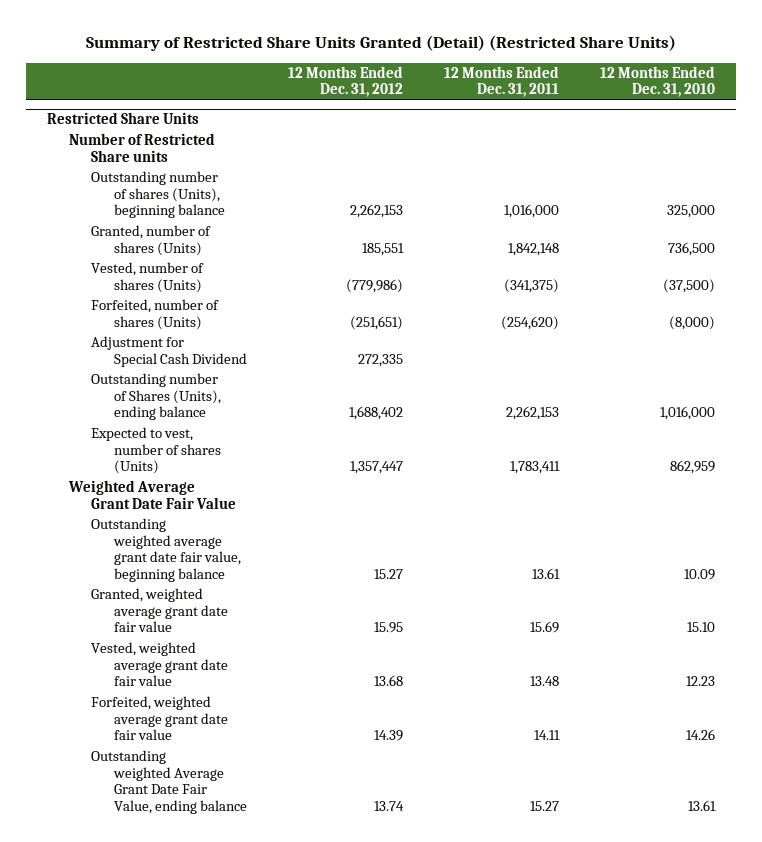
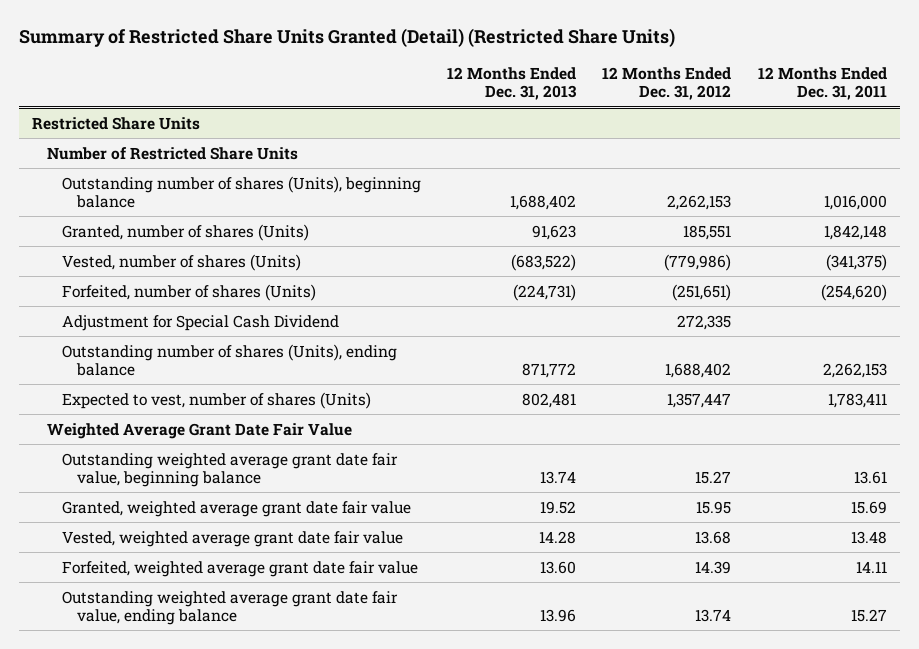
[600,65,716,98] 12 Months Ended Dec. 31, 2010 -> none
none -> [447,67,578,101] 12 Months Ended Dec. 31, 2013
[69,133,216,162] Number of Restricted Share units -> [46,146,298,160] Number of Restricted Share Units
[91,373,221,421] Outstanding number of Shares (Units), ending balance -> [61,343,397,376] Outstanding number of shares (Units), ending balance
[91,750,247,814] Outstanding weighted Average Grant Date Fair Value, ending balance -> [61,590,398,625] Outstanding weighted average grant date fair value, ending balance

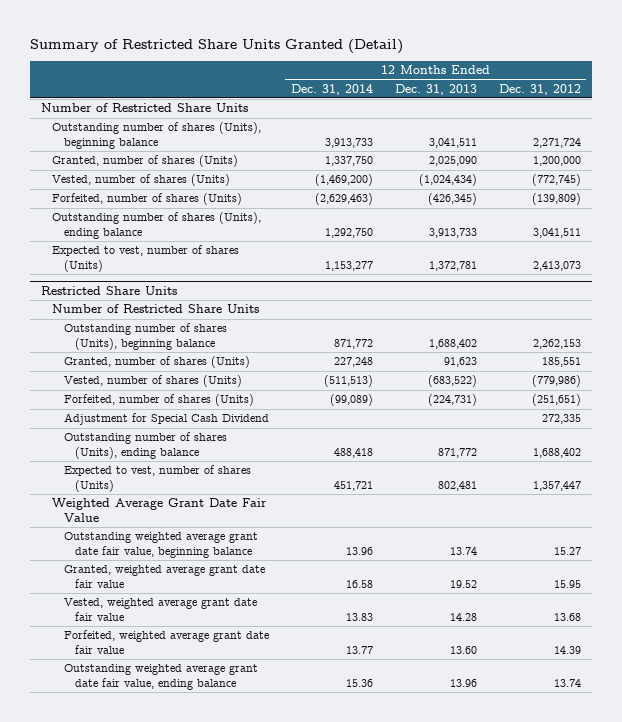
[18,28,675,48] Summary of Restricted Share Units Granted (Detail) (Restricted Share Units) -> [30,38,404,54] Summary of Restricted Share Units Granted (Detail)
[757,67,887,101] 12 Months Ended Dec. 31, 2011 -> none
none -> [290,83,373,95] Dec. 31, 2014
none -> [41,103,249,113] Number of Restricted Share Units
none -> [52,122,262,149] Outstanding number of shares (Units), beginning balance
none -> [52,155,239,168] Granted, number of shares (Units)
none -> [52,174,231,187] Vested, number of shares (Units)
none -> [52,193,243,206] Forfeited, number of shares (Units)
none -> [52,212,262,239] Outstanding number of shares (Units), ending balance
none -> [52,245,240,272] Expected to vest, number of shares (Units)

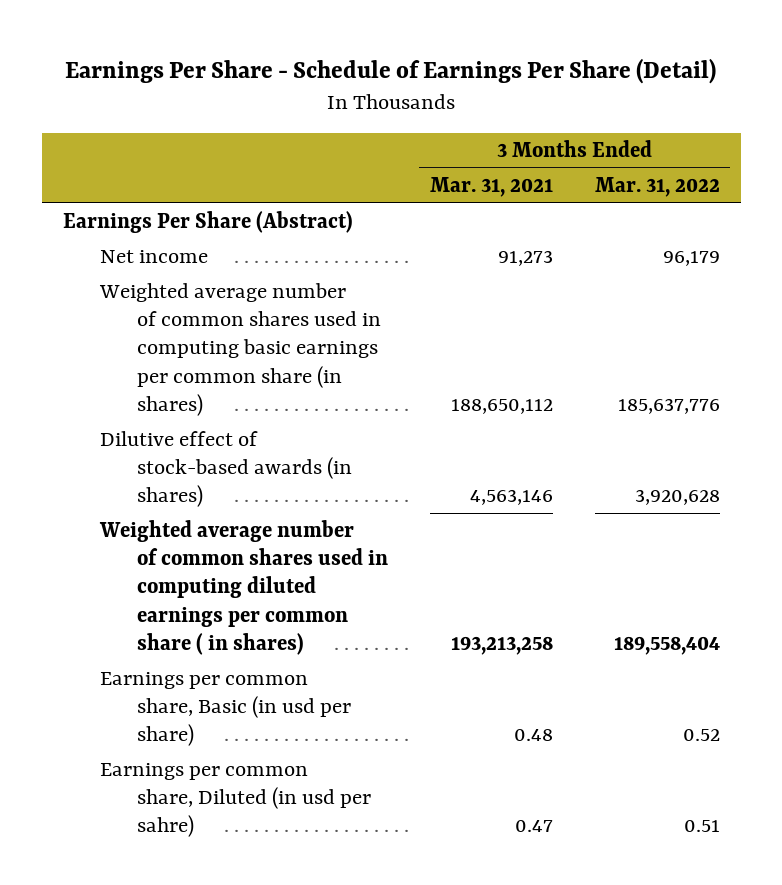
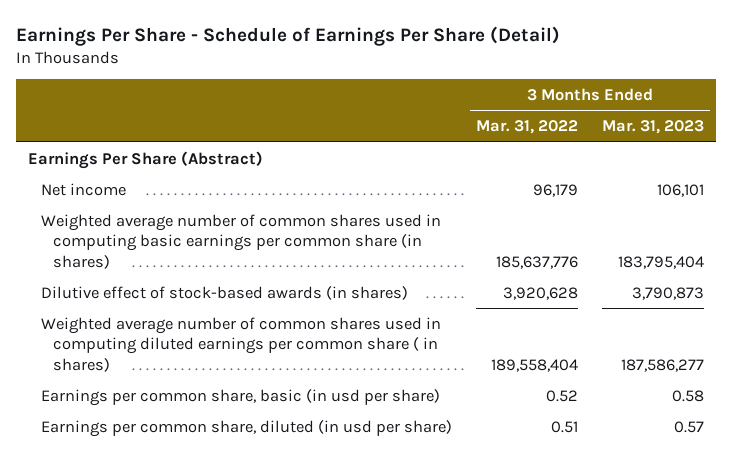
[429,176,553,197] Mar. 31, 2021 -> none
none -> [601,120,704,135] Mar. 31, 2023
[99,672,351,747] Earnings per common share, Basic (in usd per share) -> [40,388,440,406] Earnings per common share, basic (in usd per share)
[99,763,371,838] Earnings per common share, Diluted (in usd per sahre) -> [40,419,452,437] Earnings per common share, diluted (in usd per share)

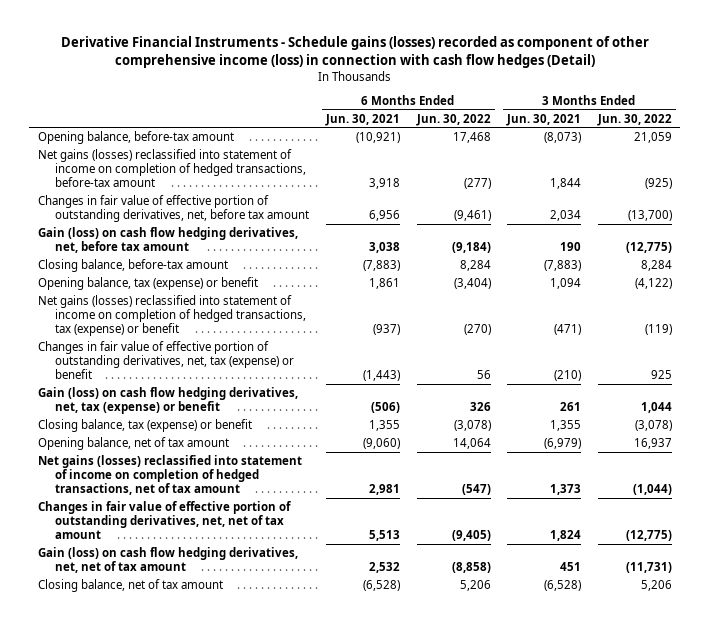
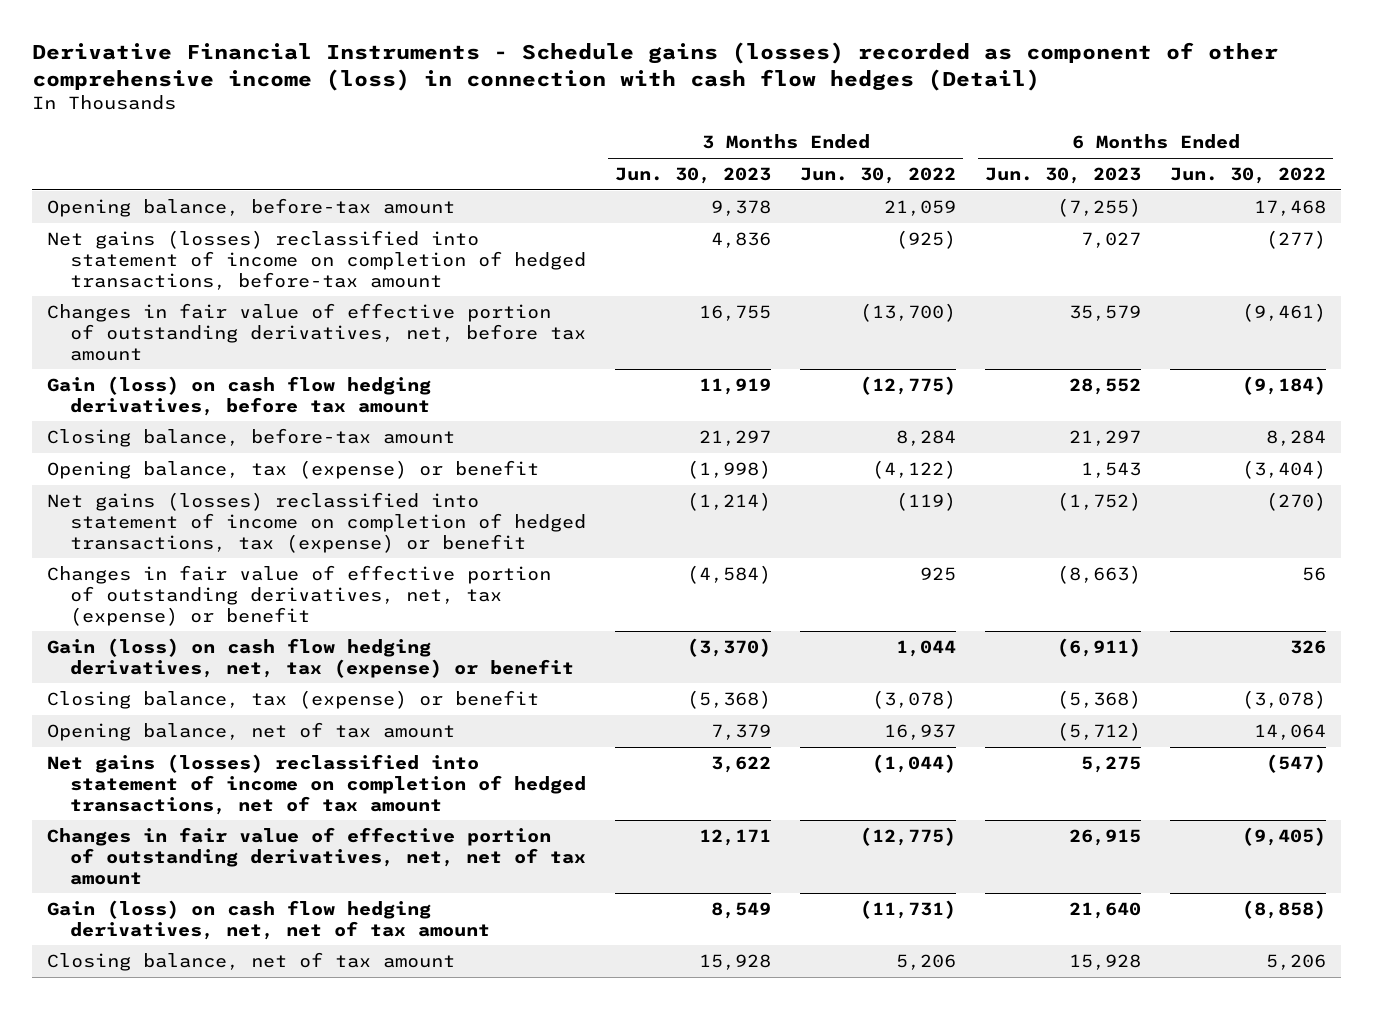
[325,113,401,126] Jun. 30, 2021 -> none
[506,113,582,126] Jun. 30, 2021 -> none
none -> [615,167,772,185] Jun. 30, 2023
none -> [985,167,1142,185] Jun. 30, 2023
[37,226,298,254] Gain (loss) on cash flow hedging derivatives, net, before tax amount -> [46,375,431,416] Gain (loss) on cash flow hedging derivatives, before tax amount

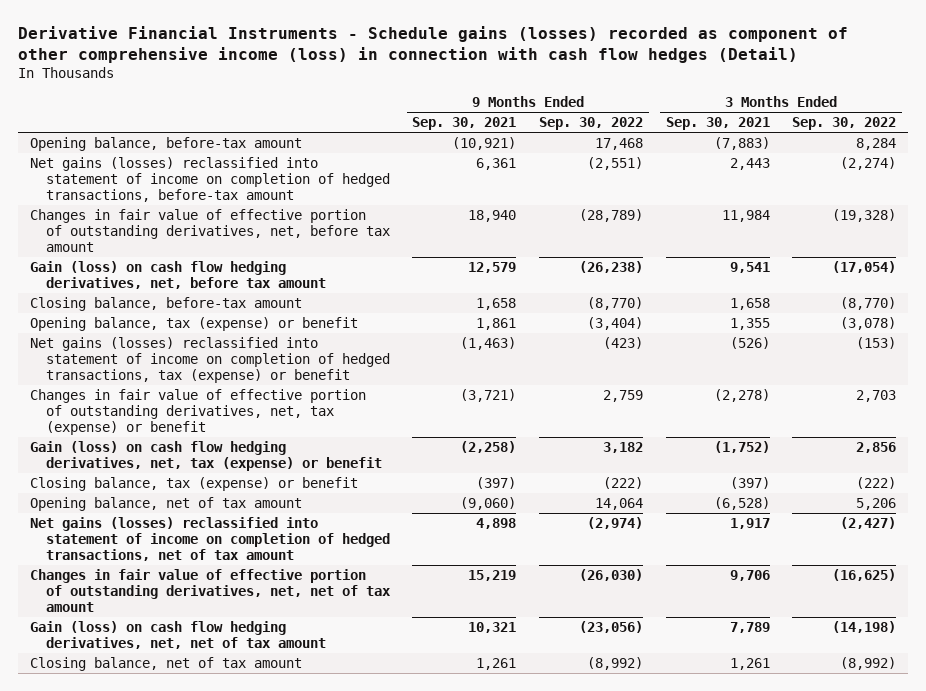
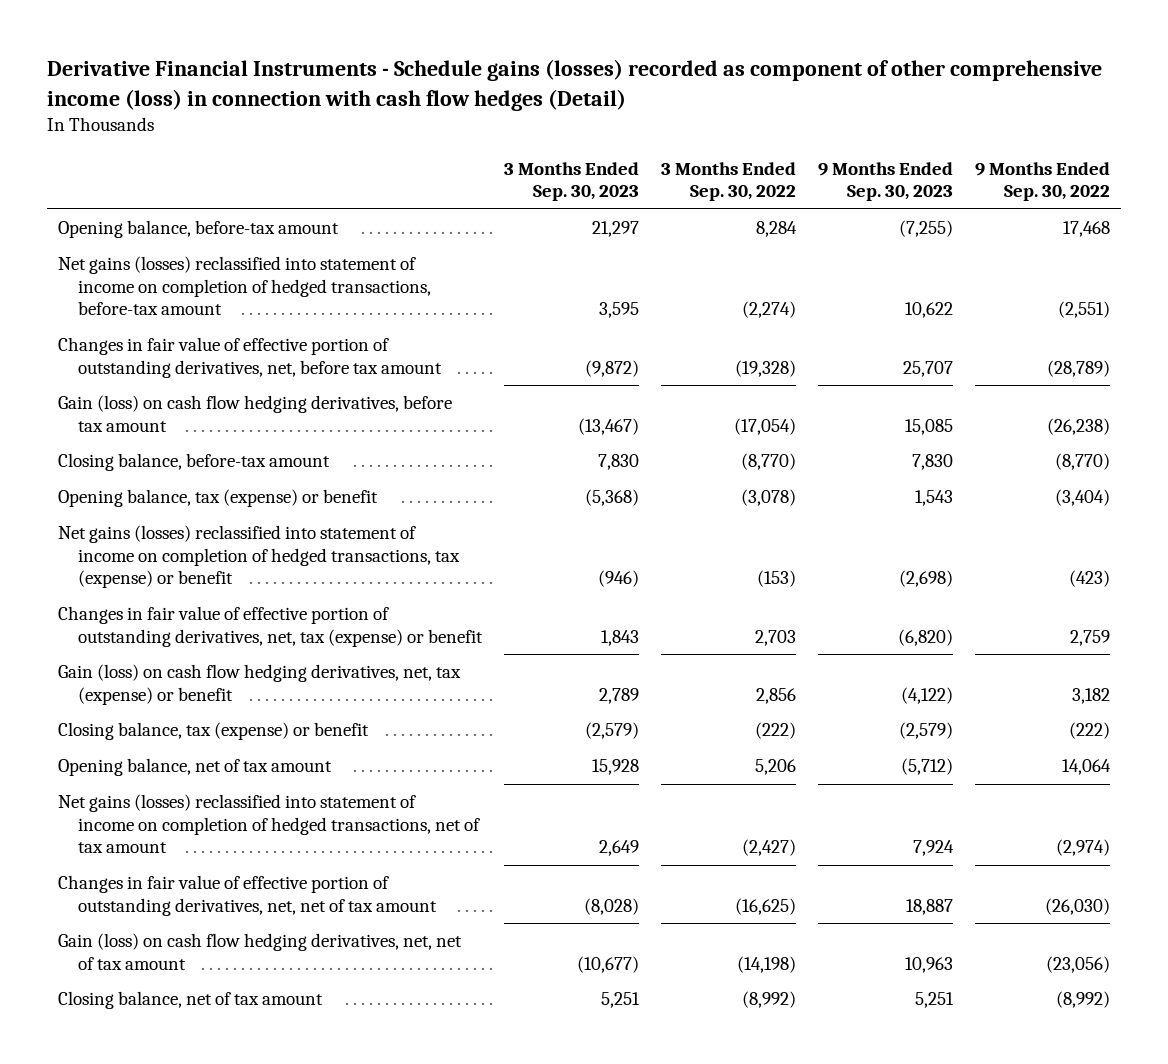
[412,117,517,131] Sep. 30, 2021 -> none
[665,117,770,131] Sep. 30, 2021 -> none
none -> [503,161,639,202] 3 Months Ended Sep. 30, 2023
none -> [818,161,954,202] 9 Months Ended Sep. 30, 2023
[29,261,326,289] Gain (loss) on cash flow hedging derivatives, net, before tax amount -> [57,395,452,432] Gain (loss) on cash flow hedging derivatives, before tax amount

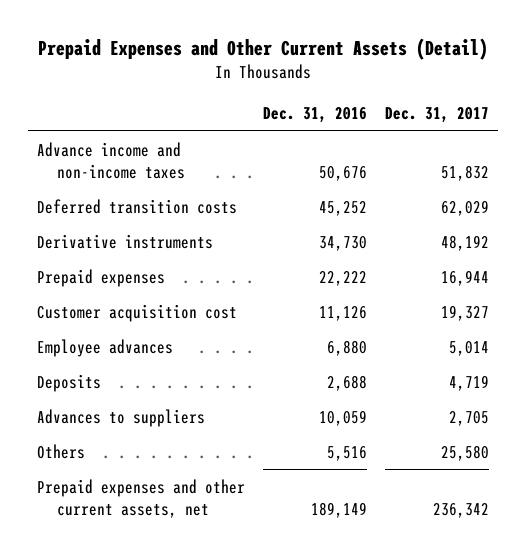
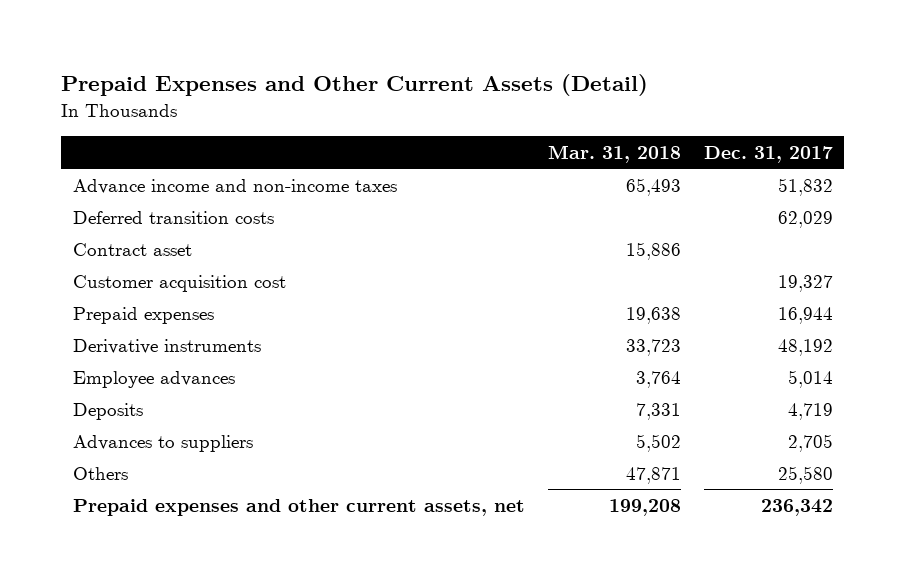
[263,107,368,124] Dec. 31, 2016 -> none
none -> [547,144,681,163] Mar. 31, 2018
none -> [72,242,192,256] Contract asset
[37,268,166,287] Prepaid expenses -> [72,306,214,324] Prepaid expenses
[37,233,214,249] Derivative instruments -> [72,338,261,354] Derivative instruments

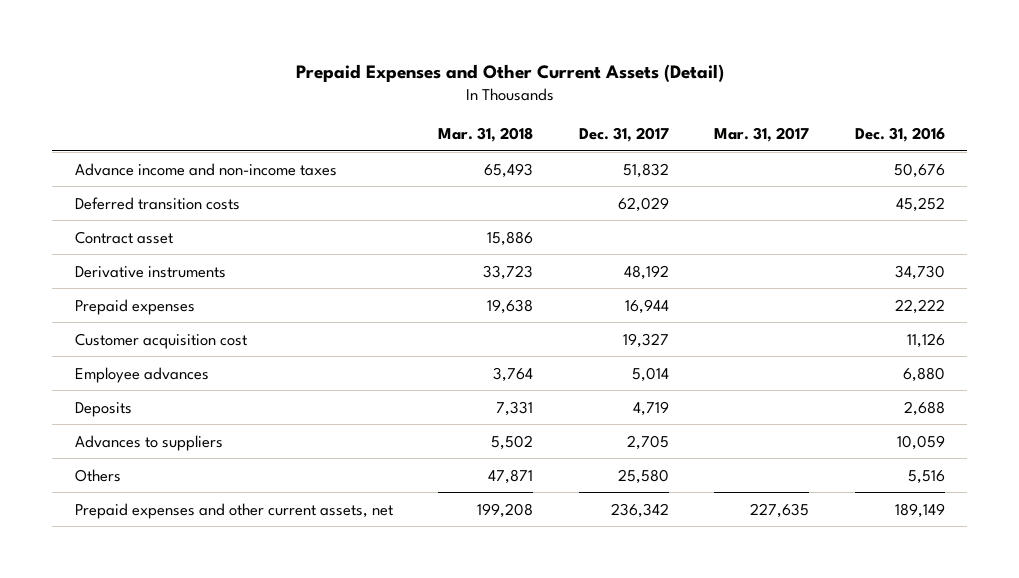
none -> [714,127,810,143] Mar. 31, 2017
none -> [854,127,945,143] Dec. 31, 2016
[72,306,214,324] Prepaid expenses -> [74,298,195,315] Prepaid expenses
[72,274,286,292] Customer acquisition cost -> [74,332,247,349] Customer acquisition cost

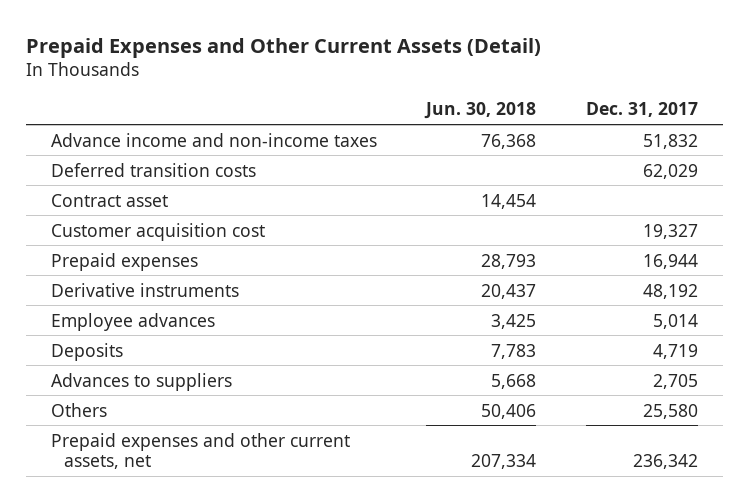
[438,127,534,143] Mar. 31, 2018 -> none
[714,127,810,143] Mar. 31, 2017 -> none
[854,127,945,143] Dec. 31, 2016 -> none
none -> [424,102,537,120] Jun. 30, 2018
[74,298,195,315] Prepaid expenses -> [50,252,198,271] Prepaid expenses
[74,265,226,278] Derivative instruments -> [50,282,239,297] Derivative instruments

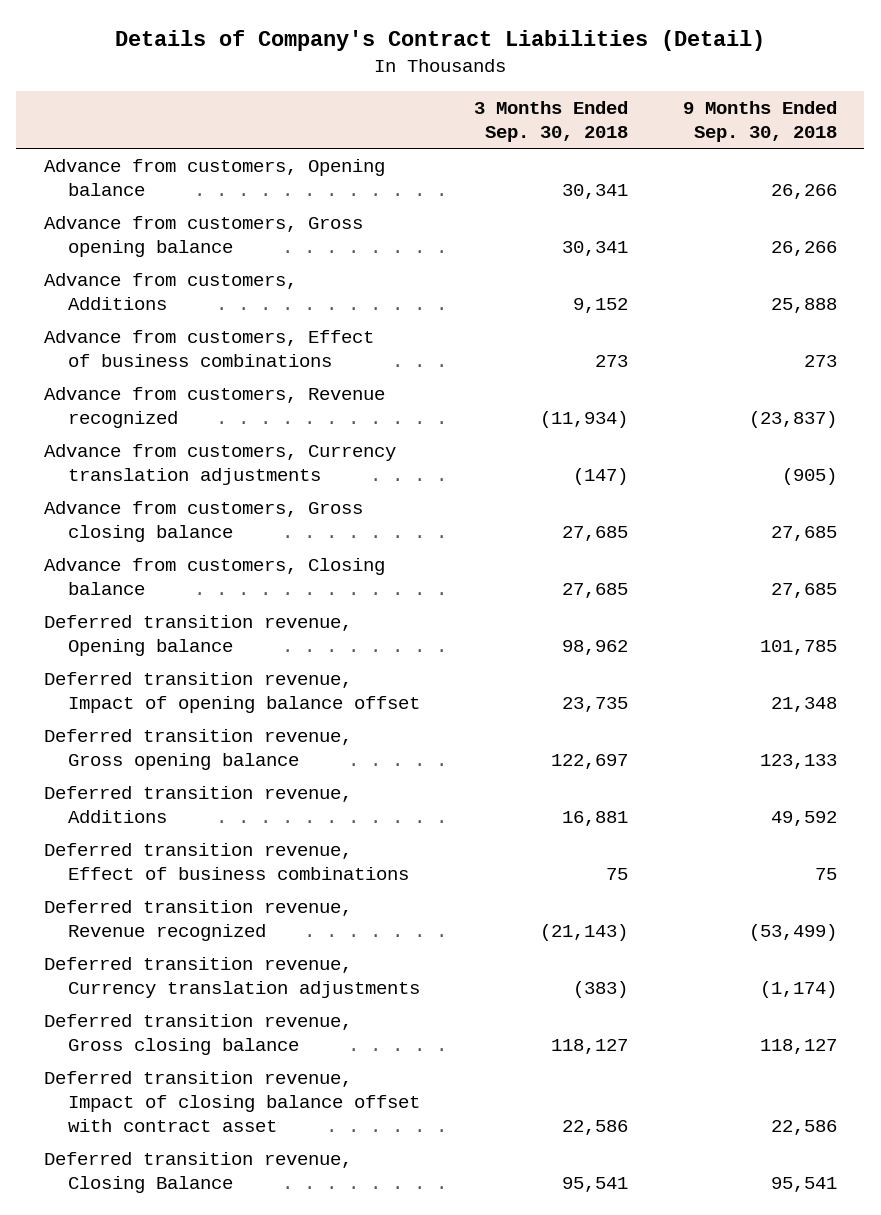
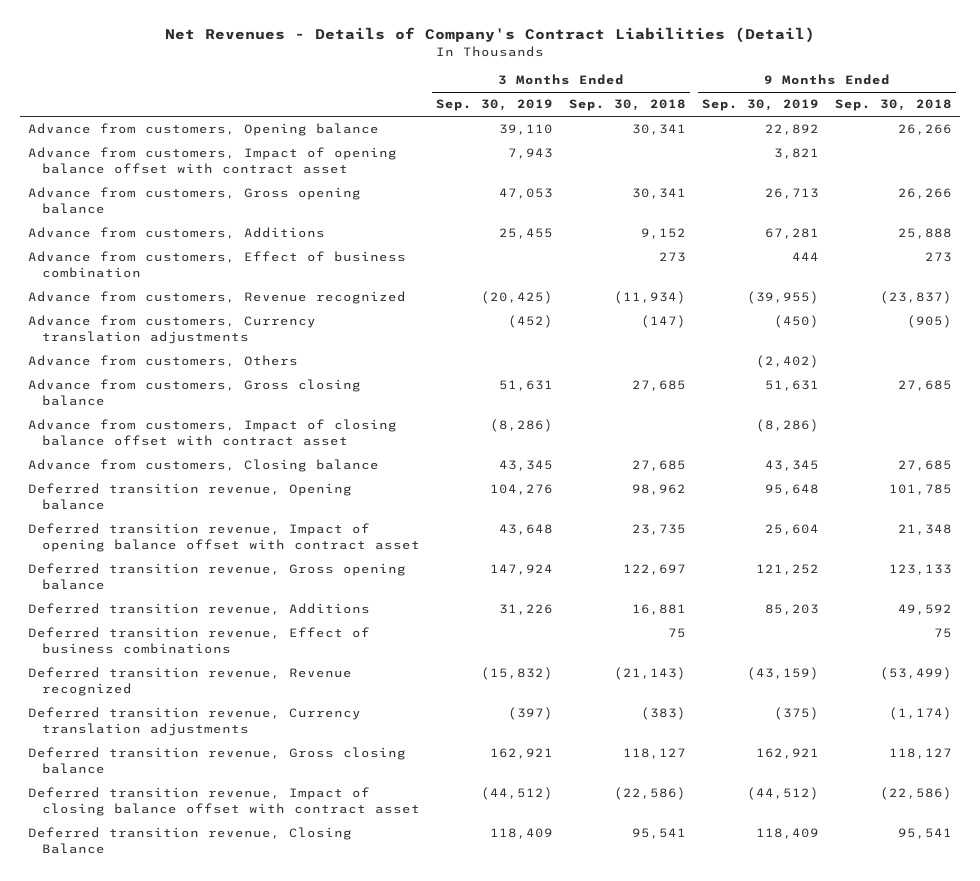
[115,30,766,52] Details of Company's Contract Liabilities (Detail) -> [165,27,816,44] Net Revenues - Details of Company's Contract Liabilities (Detail)
none -> [436,99,554,112] Sep. 30, 2019
none -> [702,99,820,112] Sep. 30, 2019
none -> [28,147,398,174] Advance from customers, Impact of opening balance offset with contract asset
[43,330,374,367] Advance from customers, Effect of business combinations -> [28,251,407,278] Advance from customers, Effect of business combination
none -> [28,355,299,368] Advance from customers, Others
none -> [28,419,398,446] Advance from customers, Impact of closing balance offset with contract asset
[43,672,420,713] Deferred transition revenue, Impact of opening balance offset -> [28,523,421,552] Deferred transition revenue, Impact of opening balance offset with contract asset
[562,1119,629,1135] 22,586 -> [614,787,687,801] (22,586)
[771,1119,838,1135] 22,586 -> [880,787,953,801] (22,586)

